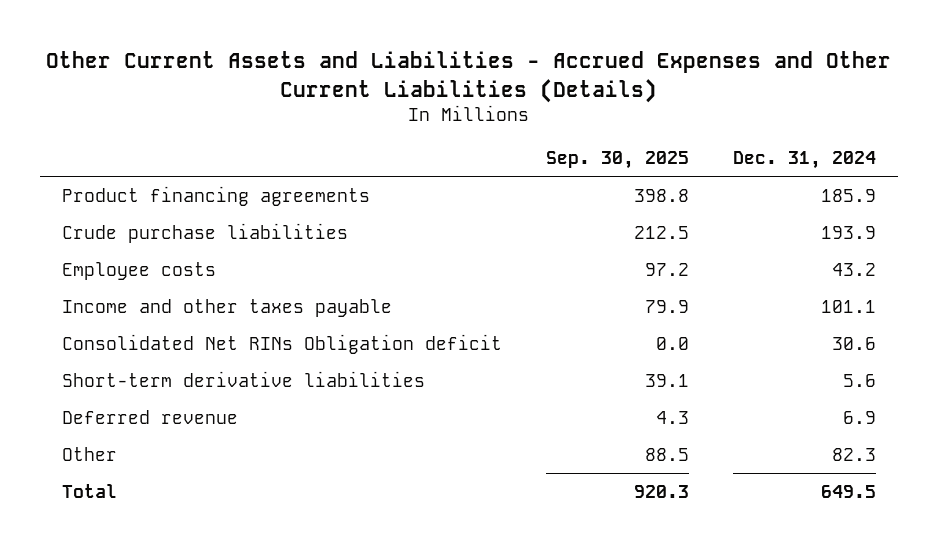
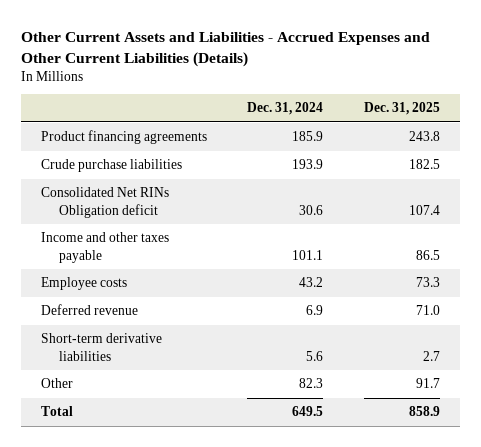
[546,151,690,170] Sep. 30, 2025 -> none
none -> [363,102,440,116] Dec. 31, 2025
[62,298,393,317] Income and other taxes payable -> [40,232,169,263] Income and other taxes payable
[62,261,217,280] Employee costs -> [40,277,127,291] Employee costs
[62,370,426,387] Short-term derivative liabilities -> [40,333,162,361] Short-term derivative liabilities

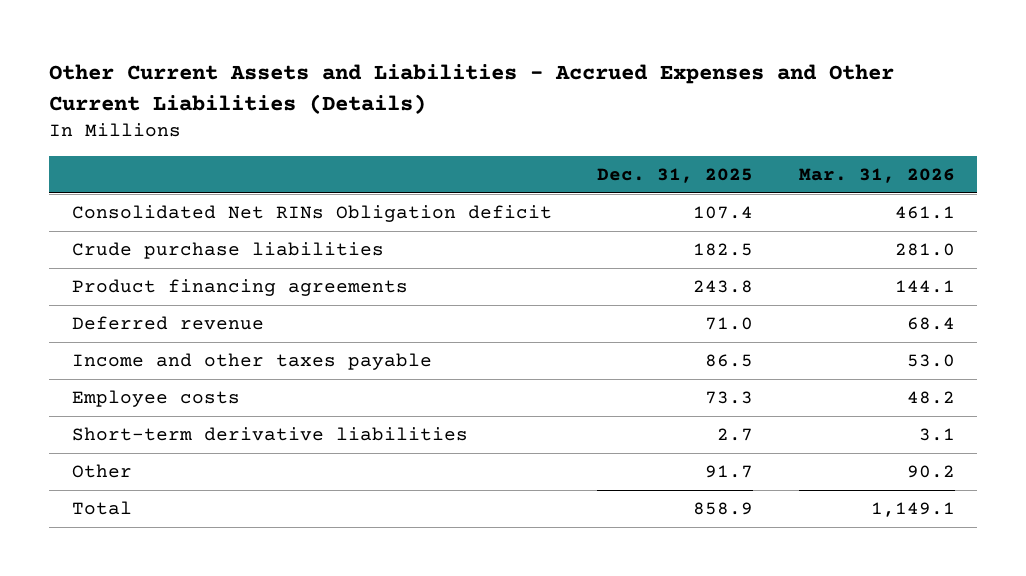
[247,102,324,116] Dec. 31, 2024 -> none
none -> [798,168,955,184] Mar. 31, 2026
[40,159,182,173] Crude purchase liabilities -> [71,242,384,260] Crude purchase liabilities
[40,130,207,145] Product financing agreements -> [71,279,408,297] Product financing agreements
[40,304,138,316] Deferred revenue -> [71,316,264,331] Deferred revenue

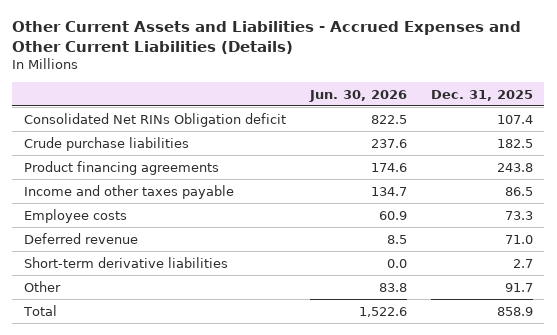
[798,168,955,184] Mar. 31, 2026 -> none
none -> [308,89,407,102] Jun. 30, 2026
[71,316,264,331] Deferred revenue -> [24,232,139,244] Deferred revenue

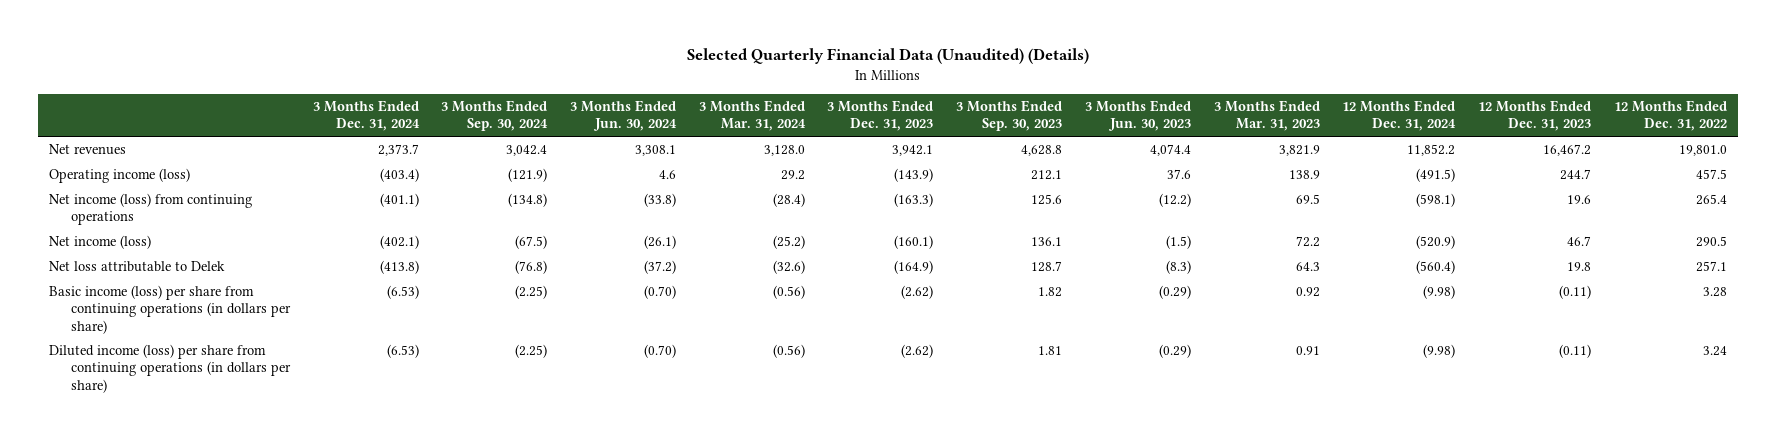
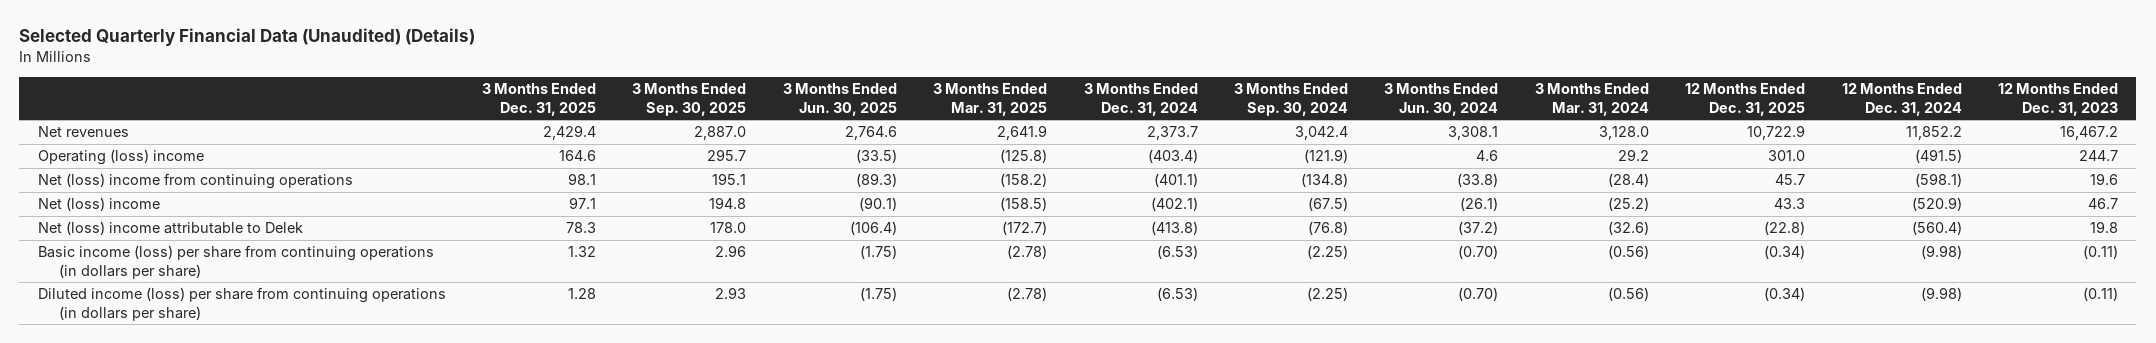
[827,100,934,132] 3 Months Ended Dec. 31, 2023 -> none
[956,100,1063,132] 3 Months Ended Sep. 30, 2023 -> none
[1084,100,1191,132] 3 Months Ended Jun. 30, 2023 -> none
[1213,100,1320,132] 3 Months Ended Mar. 31, 2023 -> none
[1613,100,1727,132] 12 Months Ended Dec. 31, 2022 -> none
none -> [481,83,596,116] 3 Months Ended Dec. 31, 2025
none -> [632,83,747,116] 3 Months Ended Sep. 30, 2025
none -> [782,83,897,116] 3 Months Ended Jun. 30, 2025
none -> [933,83,1048,116] 3 Months Ended Mar. 31, 2025
none -> [1685,83,1806,116] 12 Months Ended Dec. 31, 2025
[49,167,191,183] Operating income (loss) -> [37,149,204,166] Operating (loss) income
[49,192,253,226] Net income (loss) from continuing operations -> [37,173,353,190] Net (loss) income from continuing operations
[49,234,152,249] Net income (loss) -> [37,197,160,212] Net (loss) income
[49,260,226,272] Net loss attributable to Delek -> [37,221,303,236] Net (loss) income attributable to Delek

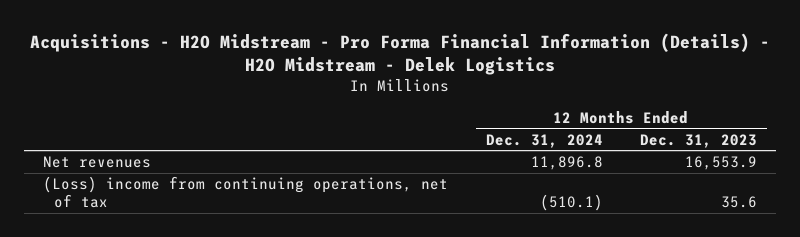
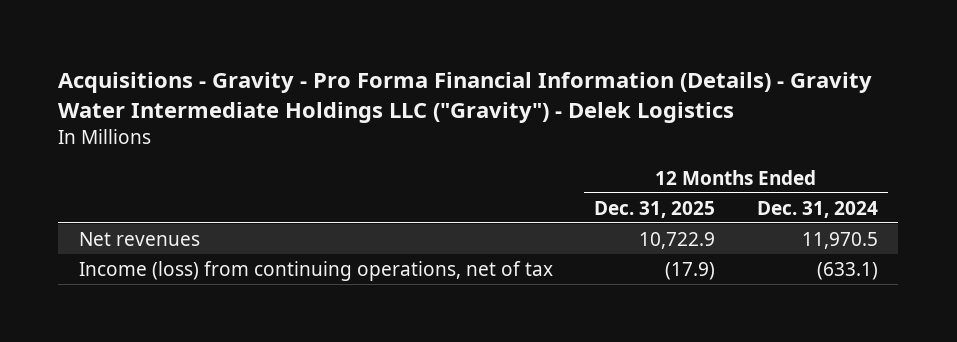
[30,32,771,75] Acquisitions - H2O Midstream - Pro Forma Financial Information (Details) - H2O Midstream - Delek Logistics -> [58,72,873,123] Acquisitions - Gravity - Pro Forma Financial Information (Details) - Gravity Water Intermediate Holdings LLC ("Gravity") - Delek Logistics
[640,133,758,148] Dec. 31, 2023 -> none
none -> [594,200,716,218] Dec. 31, 2025
[530,156,603,171] 11,896.8 -> [801,231,878,249] 11,970.5
[42,176,448,209] (Loss) income from continuing operations, net of tax -> [78,260,553,281] Income (loss) from continuing operations, net of tax
[539,194,603,212] (510.1) -> [816,261,878,280] (633.1)

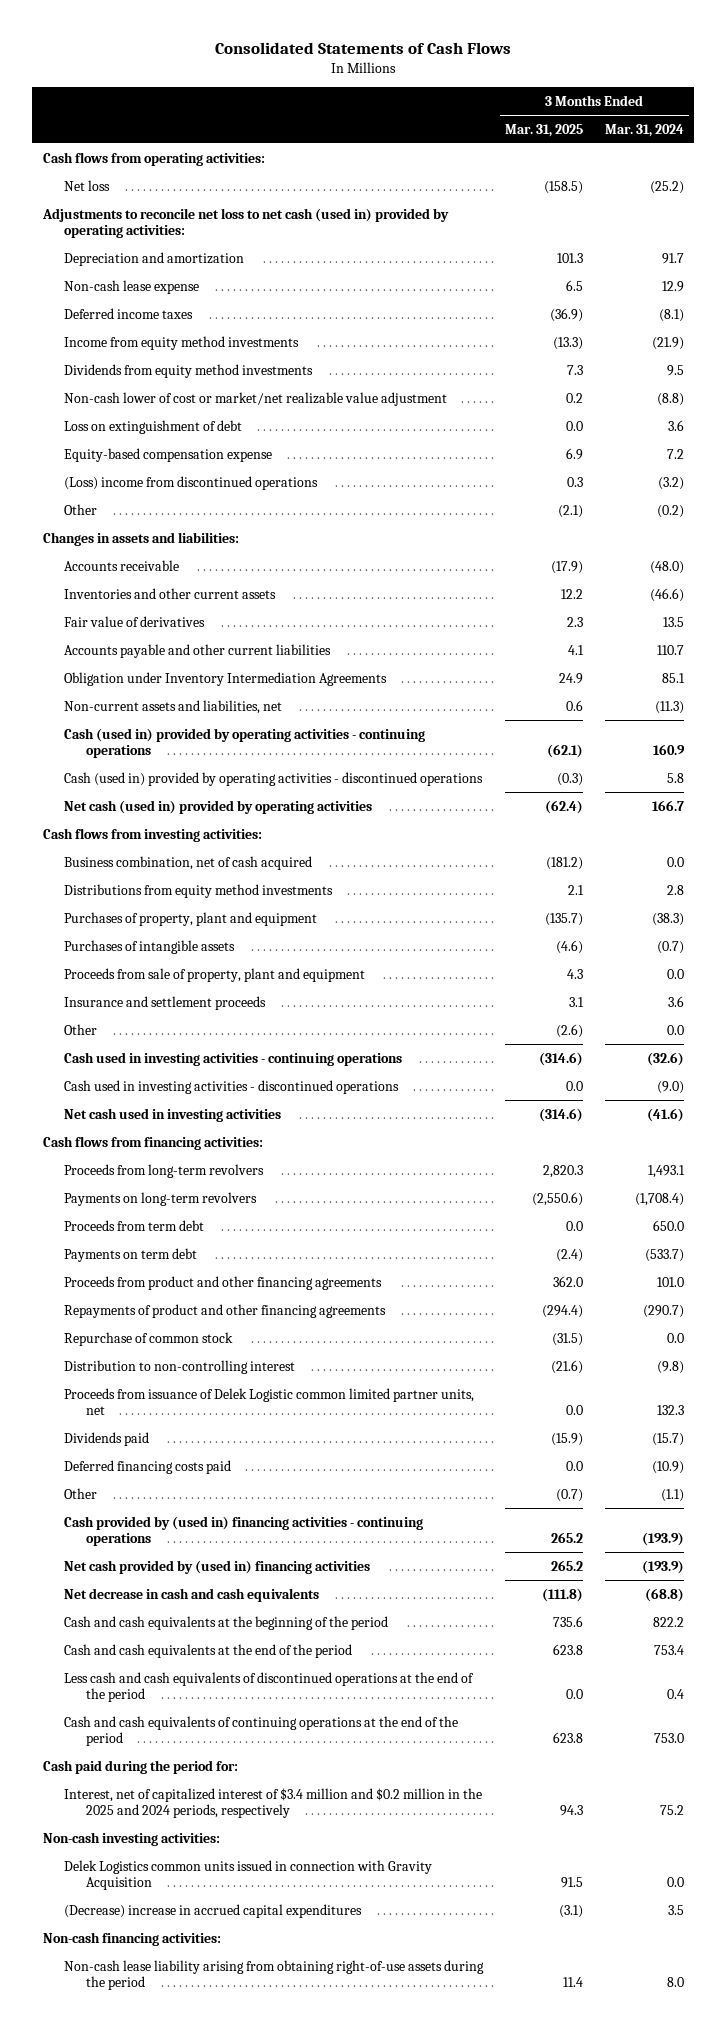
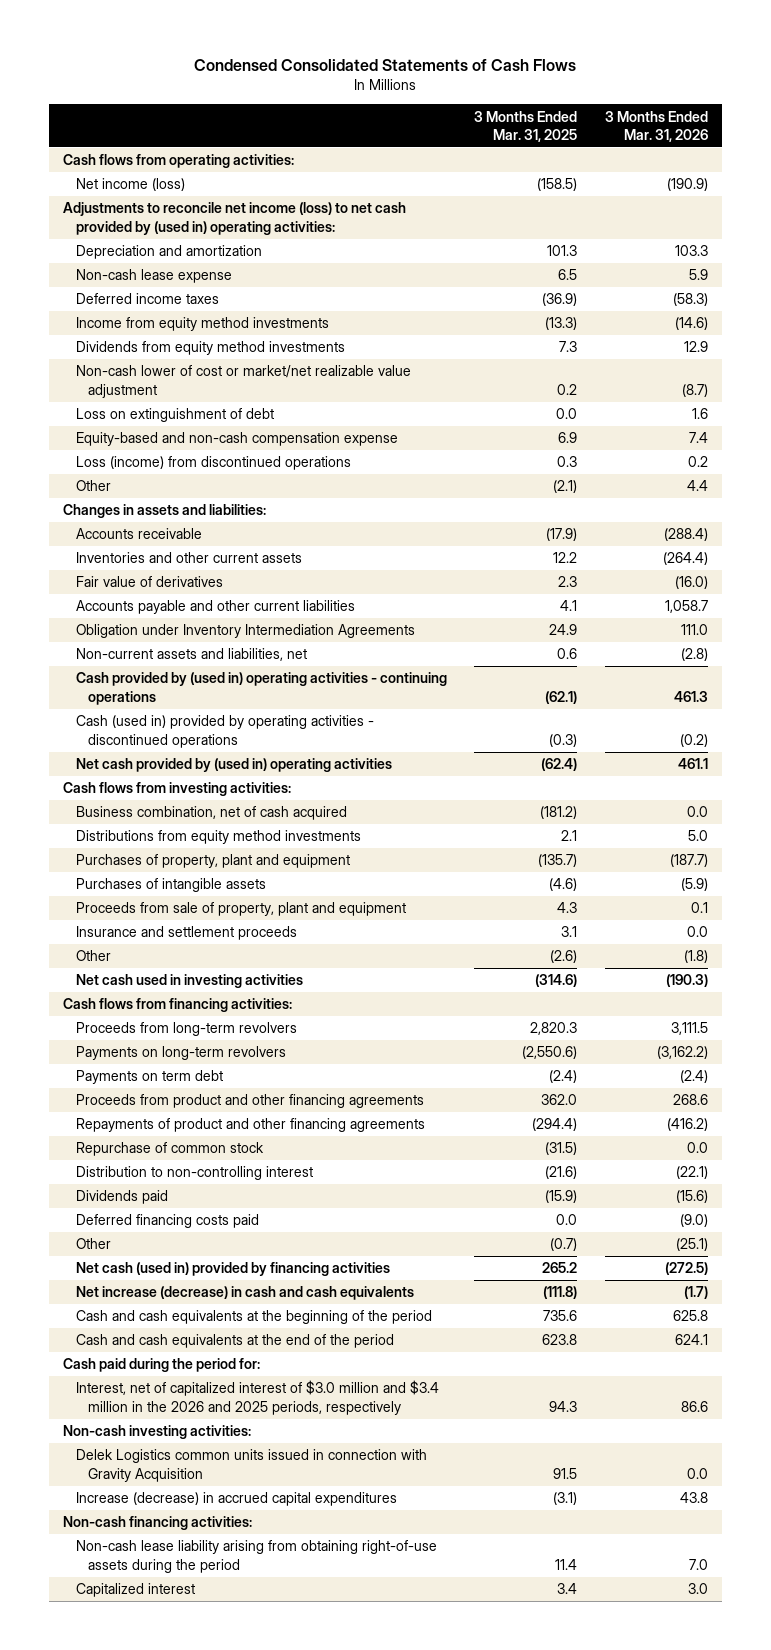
[215,41,512,54] Consolidated Statements of Cash Flows -> [194,59,577,72] Condensed Consolidated Statements of Cash Flows
[604,123,684,137] Mar. 31, 2024 -> none
none -> [604,110,708,142] 3 Months Ended Mar. 31, 2026
[64,179,111,191] Net loss -> [75,178,185,192] Net income (loss)
[41,207,449,239] Adjustments to reconcile net loss to net cash (used in) provided by operating activities: -> [63,202,407,235] Adjustments to reconcile net income (loss) to net cash provided by (used in) operating activities:
[64,447,273,462] Equity-based compensation expense -> [75,432,398,447] Equity-based and non-cash compensation expense
[64,475,319,490] (Loss) income from discontinued operations -> [75,456,351,471] Loss (income) from discontinued operations
[64,727,426,759] Cash (used in) provided by operating activities - continuing operations -> [75,672,447,705] Cash provided by (used in) operating activities - continuing operations
[64,799,373,814] Net cash (used in) provided by operating activities -> [75,758,392,773] Net cash provided by (used in) operating activities
[64,1051,403,1066] Cash used in investing activities - continuing operations -> none
[64,1079,400,1094] Cash used in investing activities - discontinued operations -> none
[64,1219,205,1231] Proceeds from term debt -> none
[64,1387,475,1416] Proceeds from issuance of Delek Logistic common limited partner units, net -> none
[64,1515,424,1547] Cash provided by (used in) financing activities - continuing operations -> none
[64,1559,371,1574] Net cash provided by (used in) financing activities -> [75,1262,390,1277] Net cash (used in) provided by financing activities
[64,1587,320,1602] Net decrease in cash and cash equivalents -> [75,1286,414,1301] Net increase (decrease) in cash and cash equivalents
[64,1671,475,1703] Less cash and cash equivalents of discontinued operations at the end of the period -> none
[64,1715,459,1747] Cash and cash equivalents of continuing operations at the end of the period -> none
[64,1787,483,1819] Interest, net of capitalized interest of $3.4 million and $0.2 million in the 2025 and 2024 periods, respectively -> [75,1380,439,1415] Interest, net of capitalized interest of $3.0 million and $3.4 million in the 2026 and 2025 periods, respectively
[64,1903,363,1918] (Decrease) increase in accrued capital expenditures -> [75,1492,397,1507] Increase (decrease) in accrued capital expenditures
none -> [75,1583,195,1598] Capitalized interest

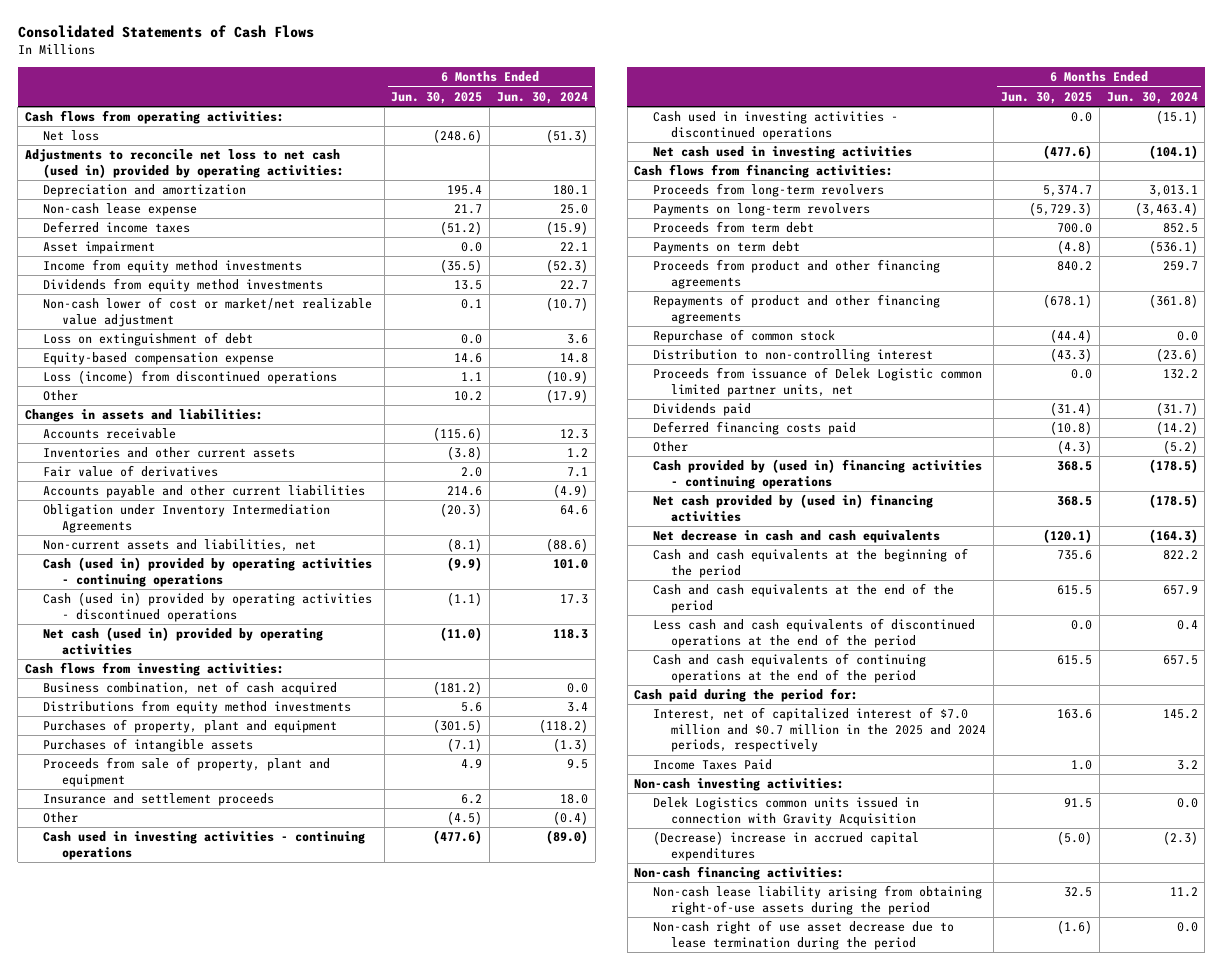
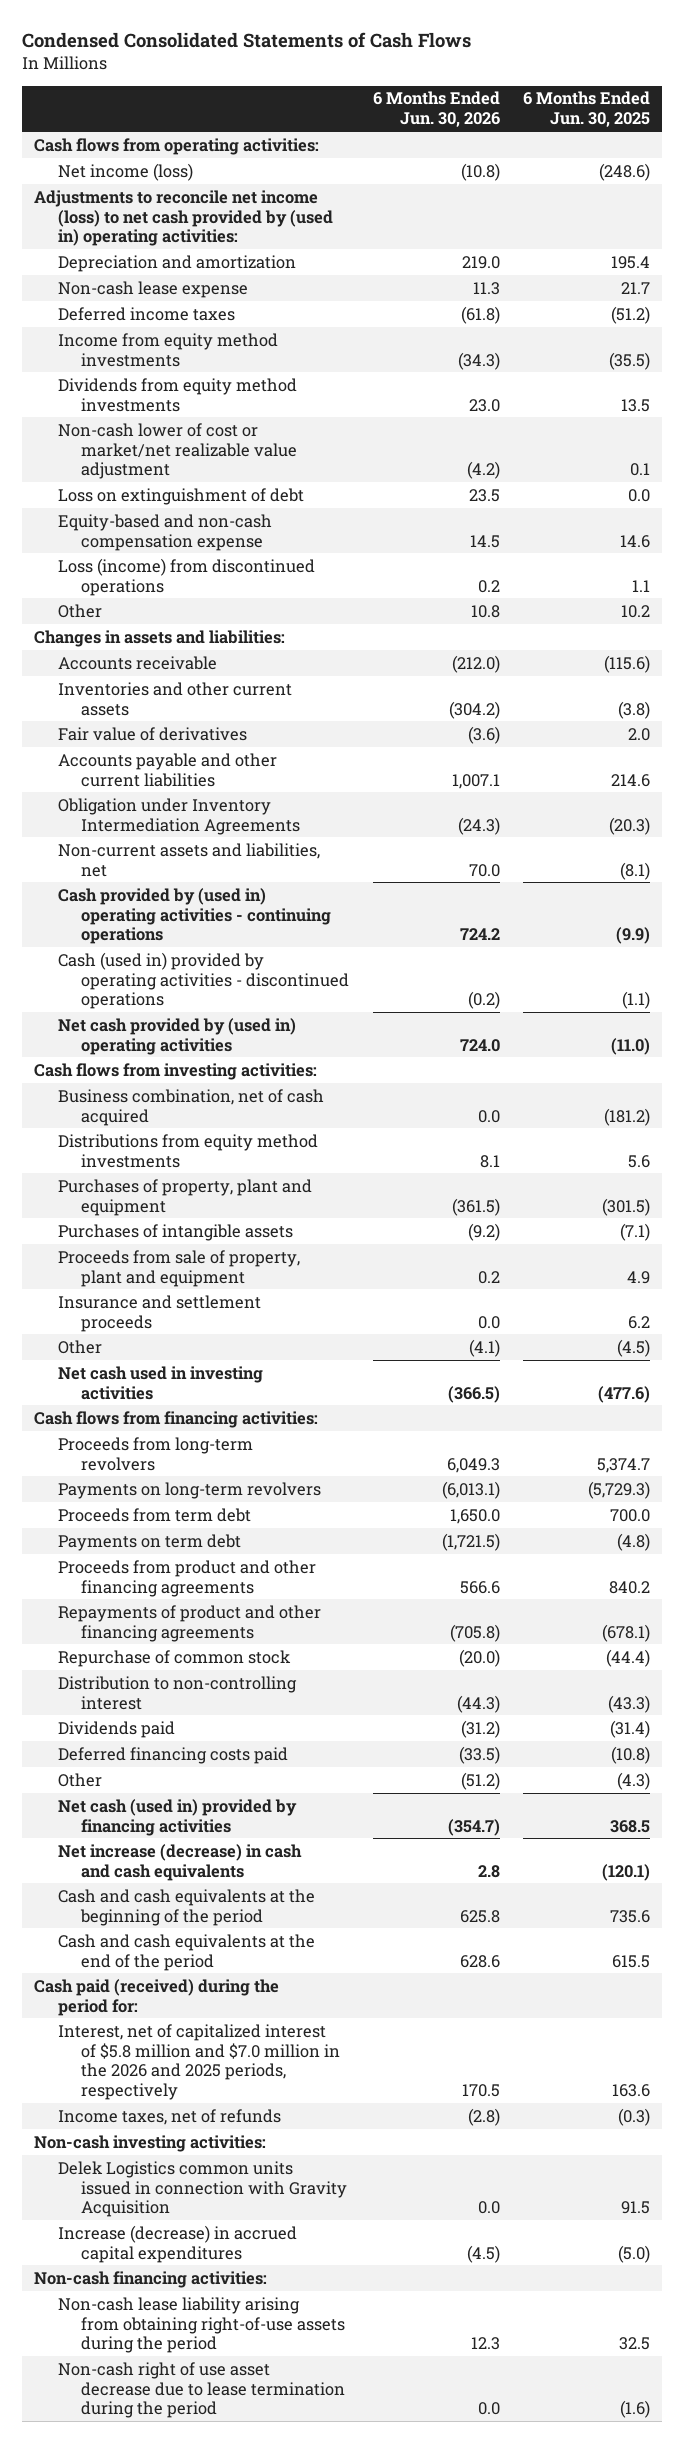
[17,25,314,39] Consolidated Statements of Cash Flows -> [22,32,472,49] Condensed Consolidated Statements of Cash Flows
[497,91,589,104] Jun. 30, 2024 -> none
none -> [372,91,500,128] 6 Months Ended Jun. 30, 2026
[43,130,100,142] Net loss -> [57,162,193,181] Net income (loss)
[24,149,345,178] Adjustments to reconcile net loss to net cash (used in) provided by operating activities: -> [33,189,333,247] Adjustments to reconcile net income (loss) to net cash provided by (used in) operating activities:
[43,241,156,255] Asset impairment -> none
[43,352,275,366] Equity-based compensation expense -> [57,513,272,551] Equity-based and non-cash compensation expense
[43,557,373,587] Cash (used in) provided by operating activities - continuing operations -> [57,887,332,945] Cash provided by (used in) operating activities - continuing operations
[43,627,324,655] Net cash (used in) provided by operating activities -> [57,1017,296,1055] Net cash provided by (used in) operating activities
[43,831,366,860] Cash used in investing activities - continuing operations -> none
[652,111,898,140] Cash used in investing activities - discontinued operations -> none
[652,367,982,397] Proceeds from issuance of Delek Logistic common limited partner units, net -> none
[652,459,982,489] Cash provided by (used in) financing activities - continuing operations -> none
[652,494,933,522] Net cash provided by (used in) financing activities -> [57,1798,297,1836] Net cash (used in) provided by financing activities
[652,530,940,544] Net decrease in cash and cash equivalents -> [57,1843,302,1881] Net increase (decrease) in cash and cash equivalents
[652,618,975,648] Less cash and cash equivalents of discontinued operations at the end of the period -> none
[652,653,926,683] Cash and cash equivalents of continuing operations at the end of the period -> none
[652,759,772,771] Income Taxes Paid -> none
[634,688,859,703] Cash paid during the period for: -> [33,1978,279,2016] Cash paid (received) during the period for:
[652,707,987,753] Interest, net of capitalized interest of $7.0 million and $0.7 million in the 2025 and 2024 periods, respectively -> [57,2023,341,2101] Interest, net of capitalized interest of $5.8 million and $7.0 million in the 2026 and 2025 periods, respectively
none -> [57,2108,281,2125] Income taxes, net of refunds
[652,831,919,861] (Decrease) increase in accrued capital expenditures -> [57,2224,297,2263] Increase (decrease) in accrued capital expenditures

